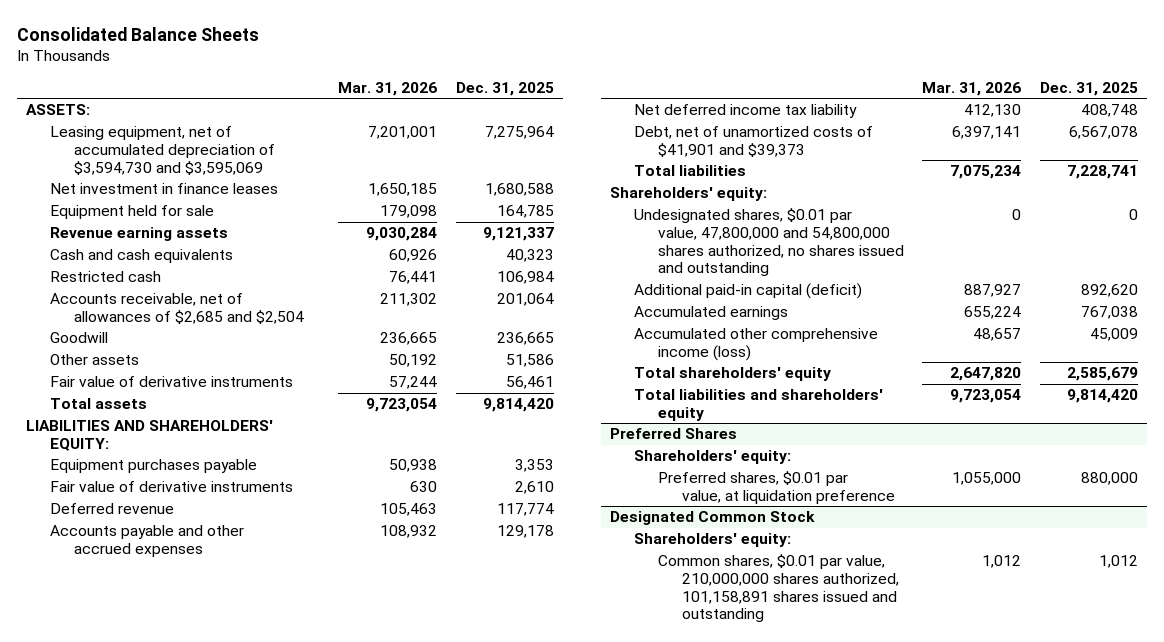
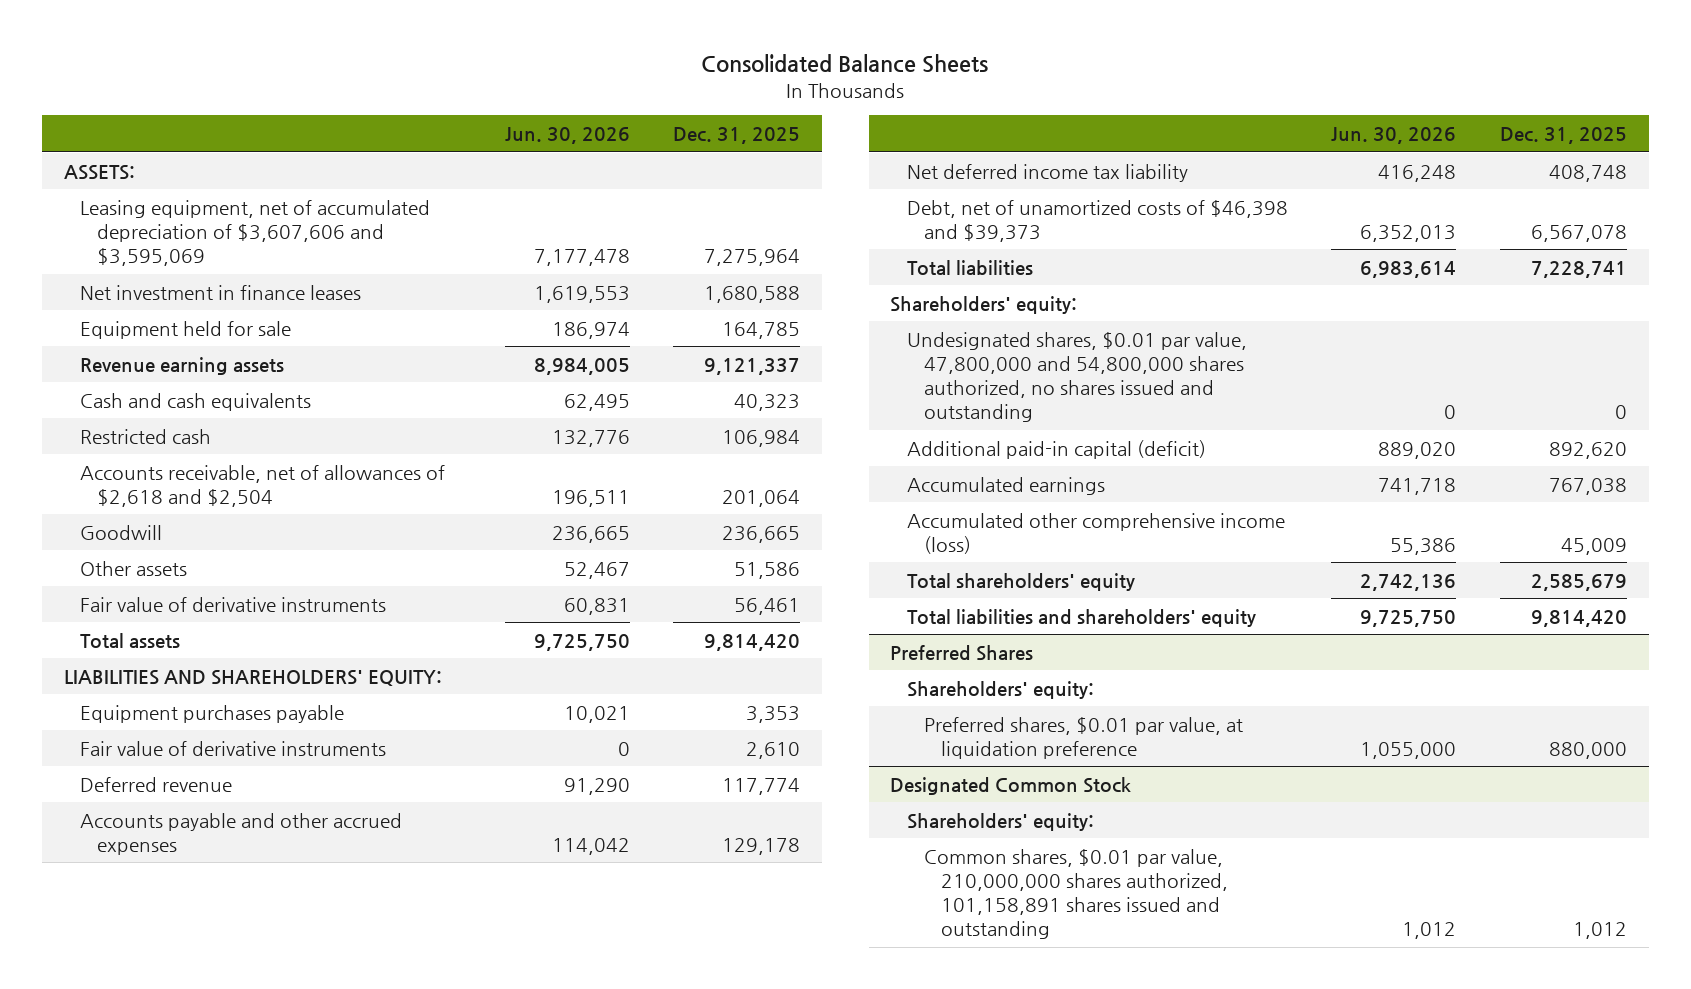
[338,81,438,96] Mar. 31, 2026 -> none
none -> [504,127,630,145] Jun. 30, 2026
[50,126,276,175] Leasing equipment, net of accumulated depreciation of $3,594,730 and $3,595,069 -> [80,199,431,267] Leasing equipment, net of accumulated depreciation of $3,607,606 and $3,595,069
[50,293,305,324] Accounts receivable, net of allowances of $2,685 and $2,504 -> [80,464,446,507] Accounts receivable, net of allowances of $2,618 and $2,504
[634,126,874,157] Debt, net of unamortized costs of $41,901 and $39,373 -> [907,199,1289,242] Debt, net of unamortized costs of $46,398 and $39,373

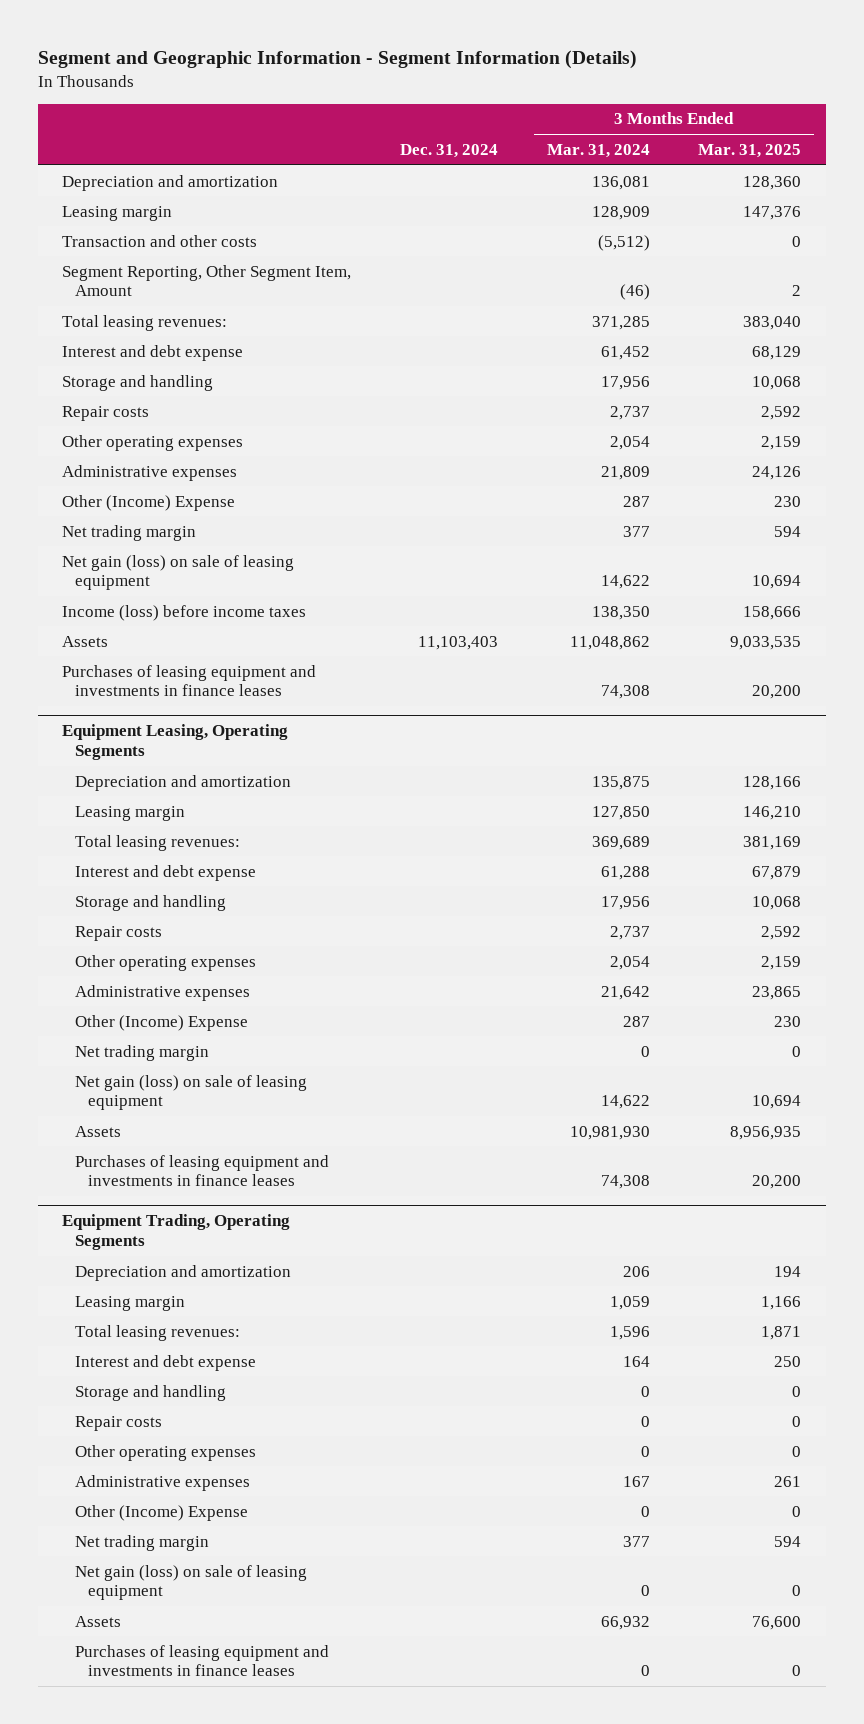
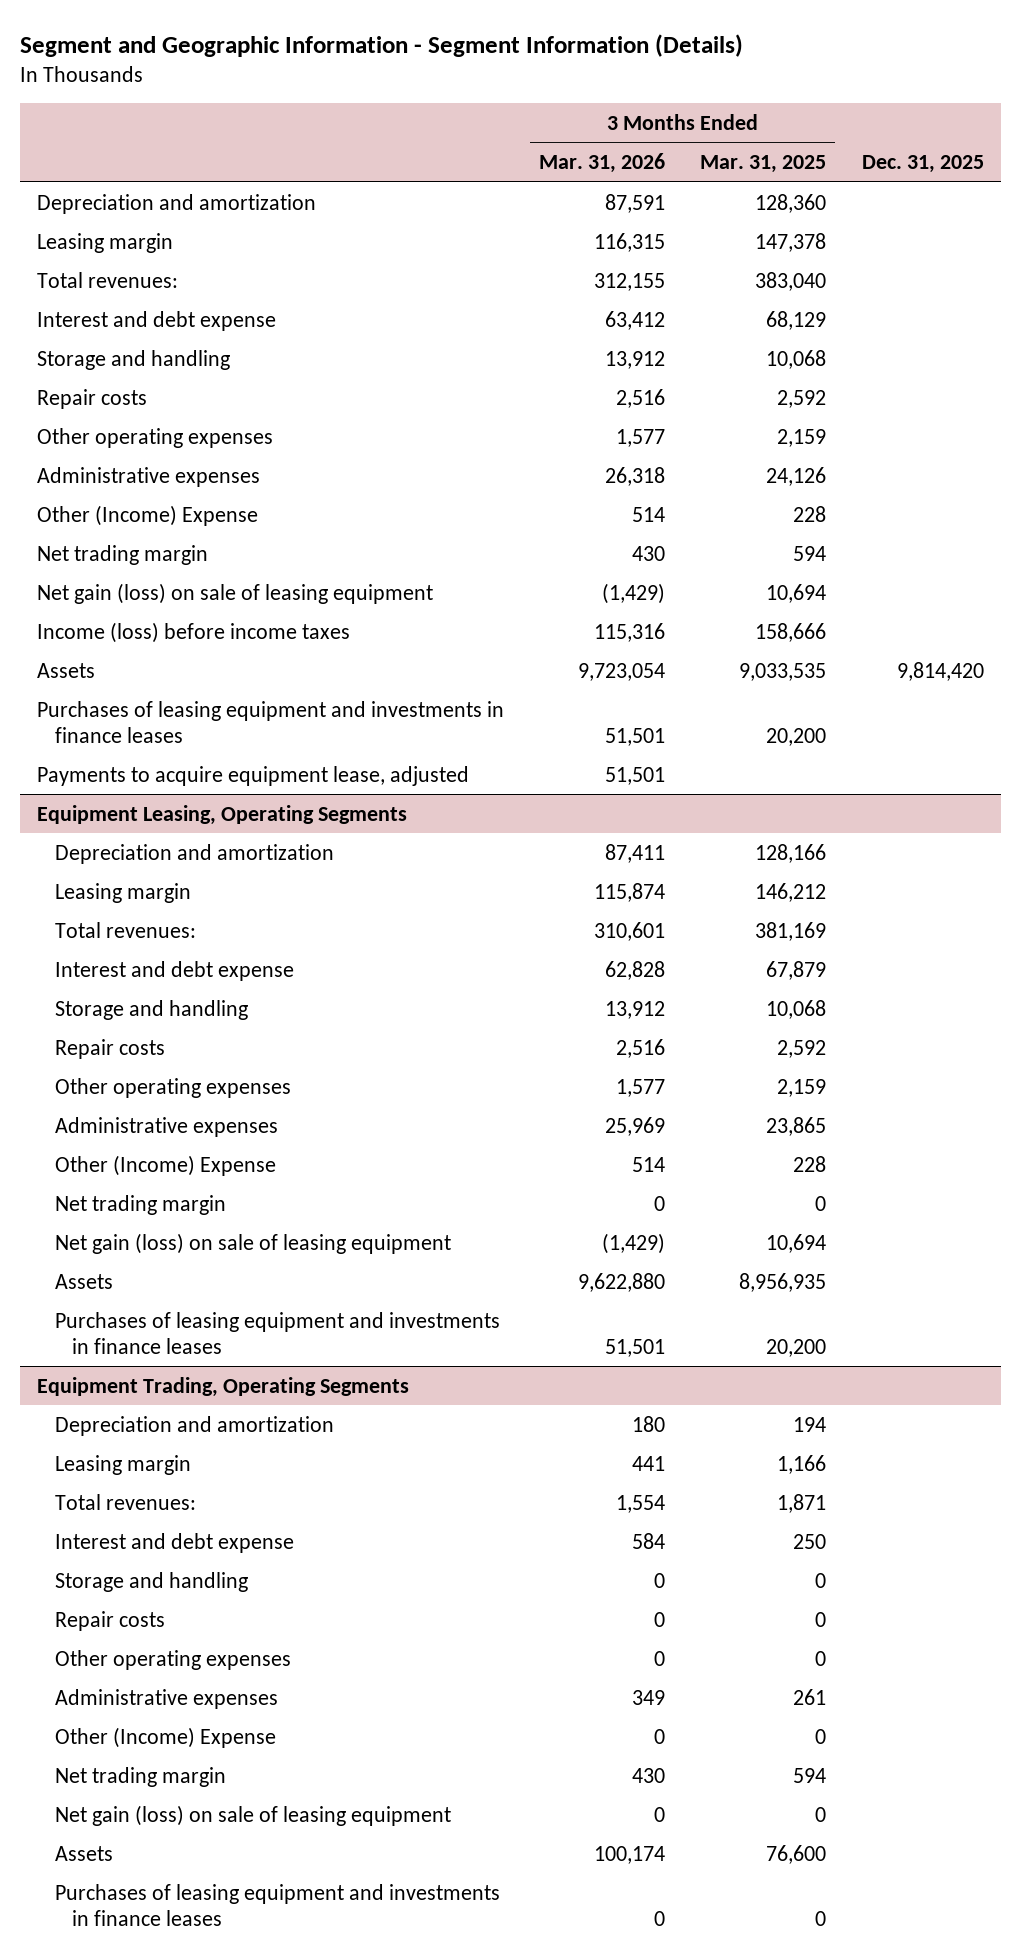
[399,143,498,158] Dec. 31, 2024 -> none
[546,143,650,158] Mar. 31, 2024 -> none
none -> [539,152,666,173] Mar. 31, 2026
none -> [861,154,984,173] Dec. 31, 2025
[62,234,258,247] Transaction and other costs -> none
[62,264,352,297] Segment Reporting, Other Segment Item, Amount -> none
[743,205,802,220] 147,376 -> [755,232,827,252] 147,378
[62,314,228,331] Total leasing revenues: -> [37,271,179,288] Total revenues:
[774,495,802,507] 230 -> [793,505,827,522] 228
none -> [37,765,470,786] Payments to acquire equipment lease, adjusted
[743,805,802,820] 146,210 -> [755,882,827,902] 146,212
[75,834,241,851] Total leasing revenues: -> [54,921,196,938] Total revenues:
[774,1015,802,1027] 230 -> [793,1155,827,1172] 228
[75,1324,241,1341] Total leasing revenues: -> [54,1493,196,1510] Total revenues:

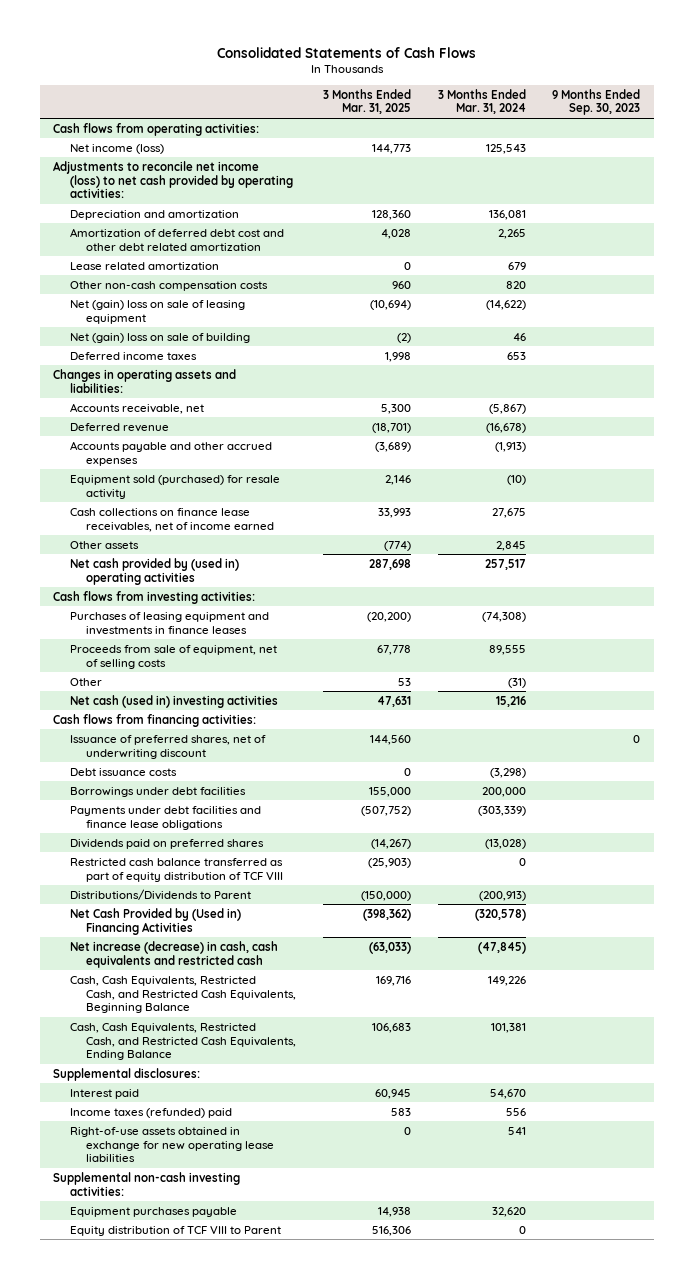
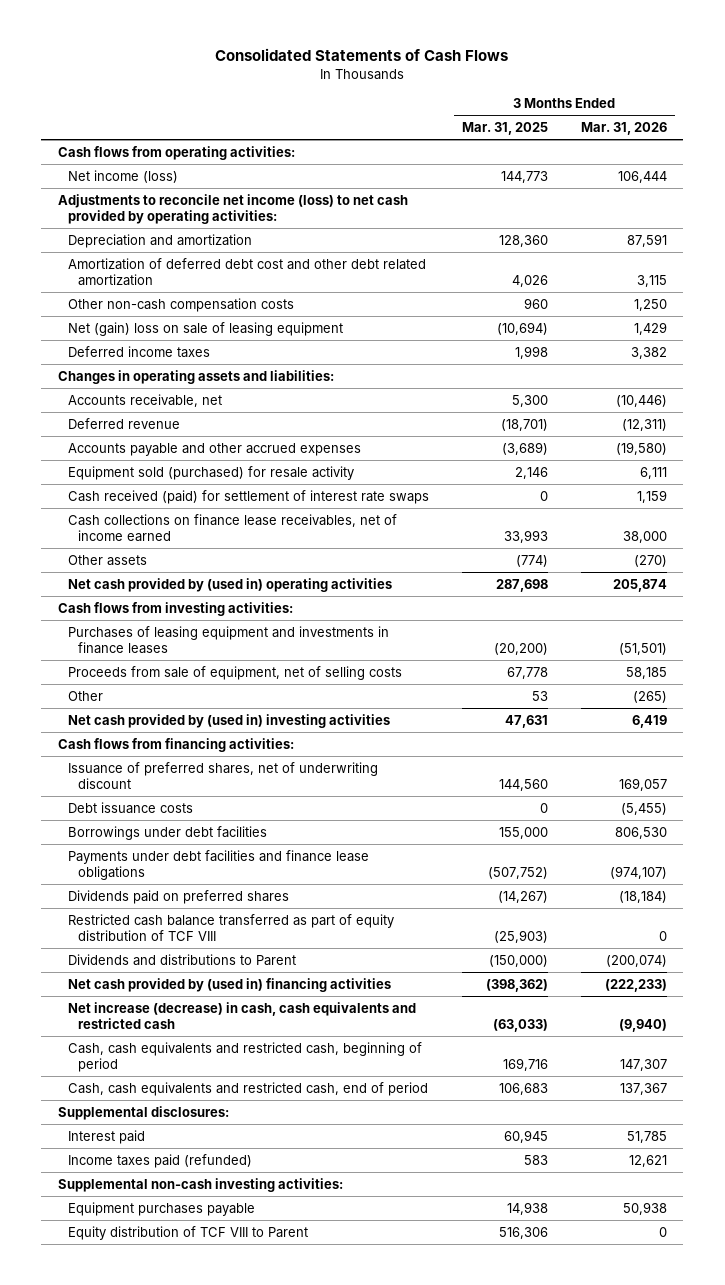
[437,88,526,115] 3 Months Ended Mar. 31, 2024 -> none
[552,88,641,116] 9 Months Ended Sep. 30, 2023 -> none
none -> [580,121,667,135] Mar. 31, 2026
[69,261,219,270] Lease related amortization -> none
[380,228,411,239] 4,028 -> [511,275,548,288] 4,026
[69,332,250,343] Net (gain) loss on sale of building -> none
none -> [68,489,430,504] Cash received (paid) for settlement of interest rate swaps
[69,694,278,708] Net cash (used in) investing activities -> [68,713,391,728] Net cash provided by (used in) investing activities
[69,888,251,900] Distributions/Dividends to Parent -> [68,953,297,966] Dividends and distributions to Parent
[69,907,241,935] Net Cash Provided by (Used in) Financing Activities -> [68,977,392,992] Net cash provided by (used in) financing activities
[69,975,297,1014] Cash, Cash Equivalents, Restricted Cash, and Restricted Cash Equivalents, Beginning Balance -> [68,1041,423,1073] Cash, cash equivalents and restricted cash, beginning of period
[69,1022,297,1061] Cash, Cash Equivalents, Restricted Cash, and Restricted Cash Equivalents, Ending Balance -> [68,1081,429,1096] Cash, cash equivalents and restricted cash, end of period
[69,1126,275,1163] Right-of-use assets obtained in exchange for new operating lease liabilities -> none
[69,1107,232,1118] Income taxes (refunded) paid -> [68,1153,253,1168] Income taxes paid (refunded)

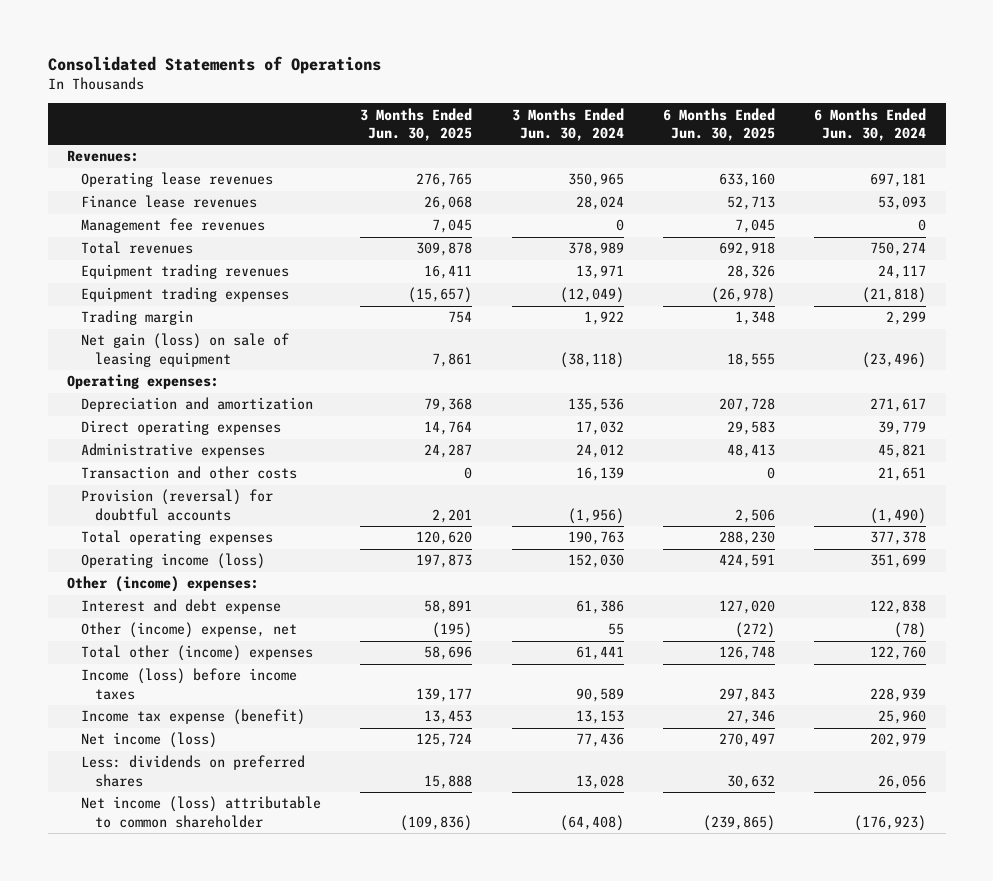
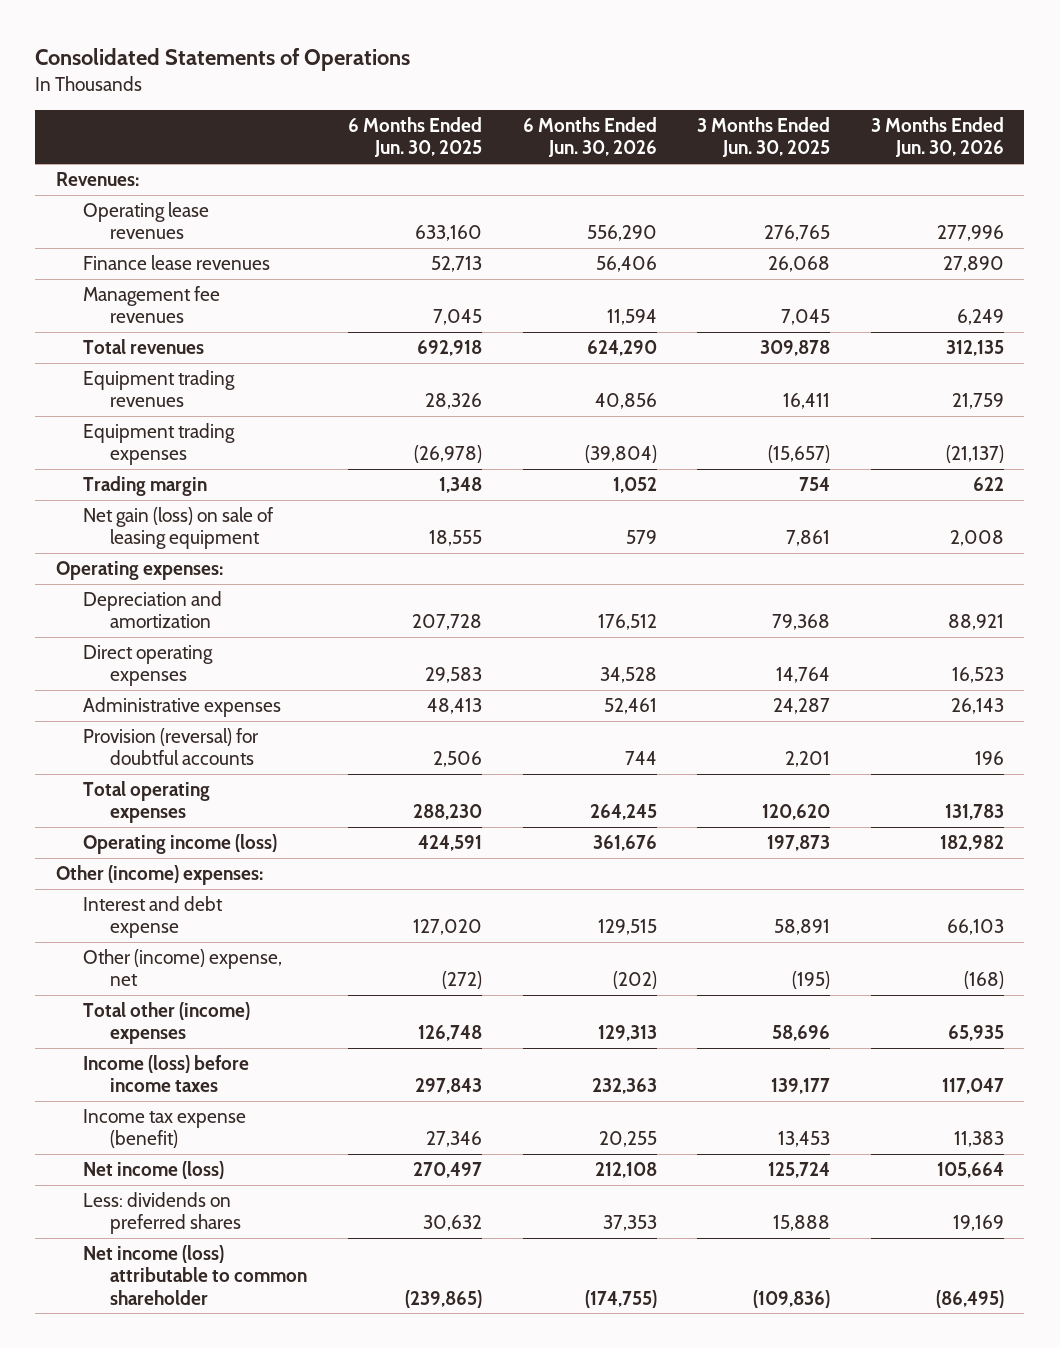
[511,107,624,141] 3 Months Ended Jun. 30, 2024 -> none
[814,107,927,141] 6 Months Ended Jun. 30, 2024 -> none
none -> [522,116,657,158] 6 Months Ended Jun. 30, 2026
none -> [870,116,1004,158] 3 Months Ended Jun. 30, 2026
[80,466,297,480] Transaction and other costs -> none

